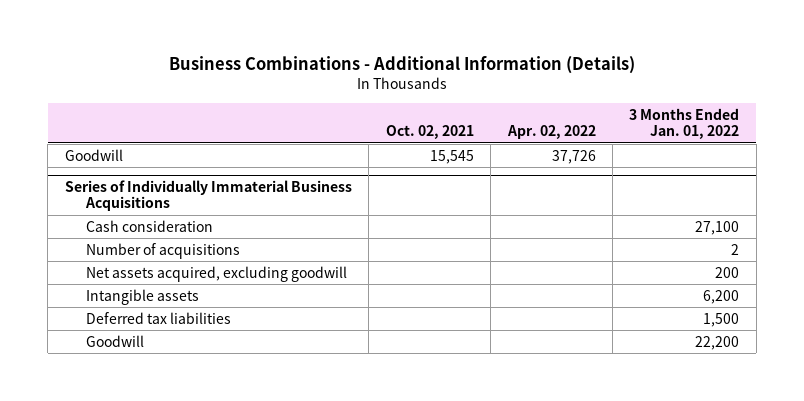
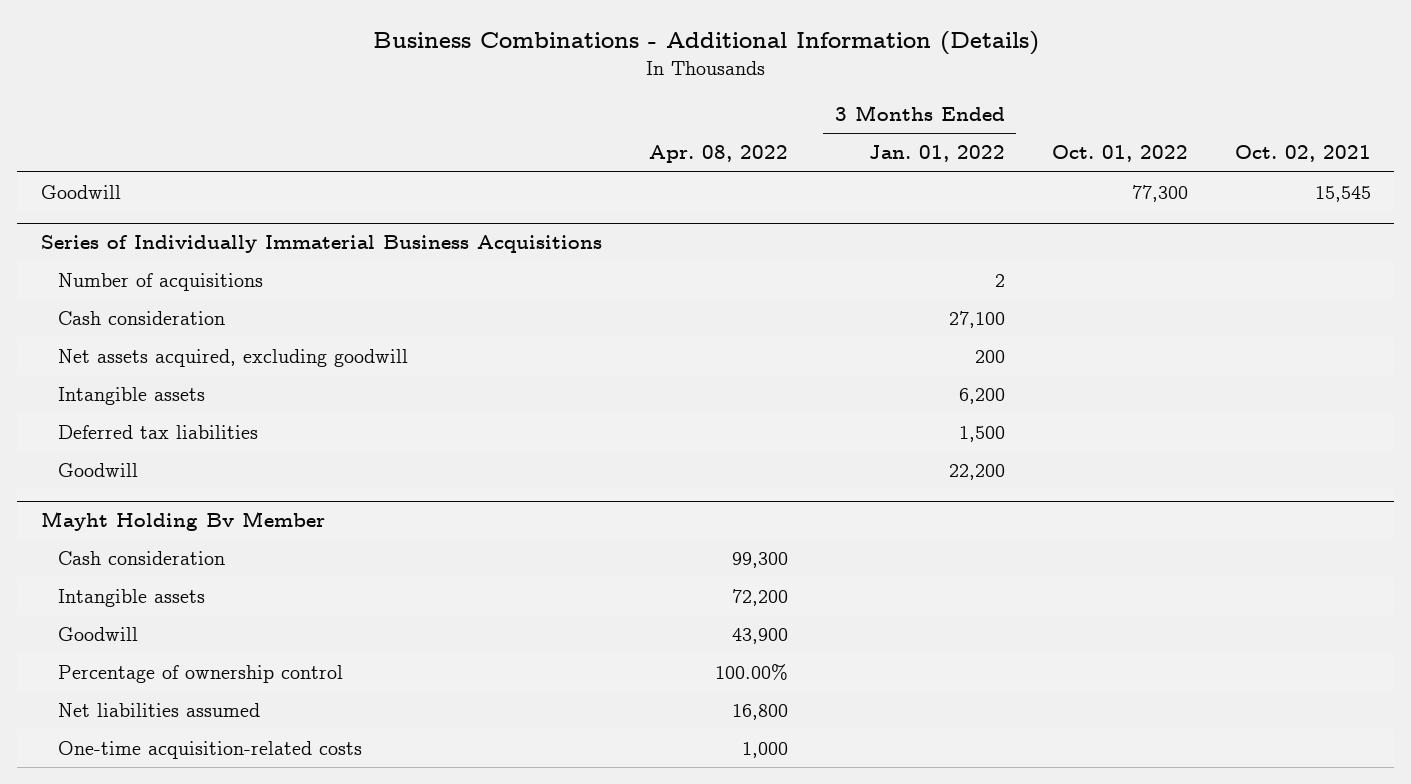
[506,125,596,140] Apr. 02, 2022 -> none
none -> [648,145,788,164] Apr. 08, 2022
none -> [1051,145,1188,163] Oct. 01, 2022
[86,219,214,232] Cash consideration -> [57,311,225,326] Cash consideration
none -> [40,511,325,532] Mayht Holding Bv Member
none -> [57,551,225,566] Cash consideration
none -> [57,589,205,608] Intangible assets
none -> [57,627,138,642] Goodwill
none -> [57,665,343,684] Percentage of ownership control
none -> [57,703,260,718] Net liabilities assumed
none -> [57,741,362,760] One-time acquisition-related costs

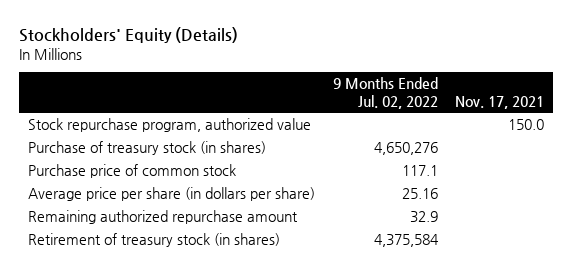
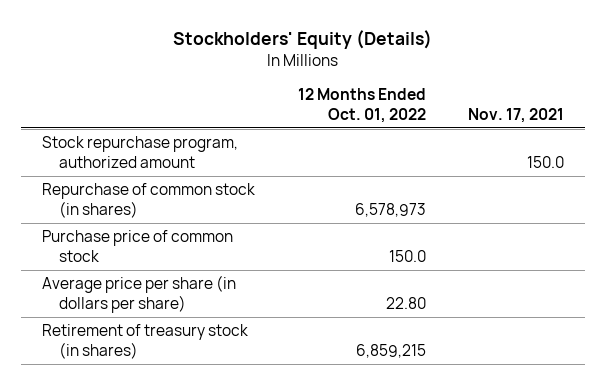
[332,77,438,109] 9 Months Ended Jul. 02, 2022 -> none
none -> [297,87,426,123] 12 Months Ended Oct. 01, 2022
[27,118,311,133] Stock repurchase program, authorized value -> [42,135,239,168] Stock repurchase program, authorized amount
[27,141,266,156] Purchase of treasury stock (in shares) -> [42,182,256,218] Repurchase of common stock (in shares)
[27,210,298,225] Remaining authorized repurchase amount -> none

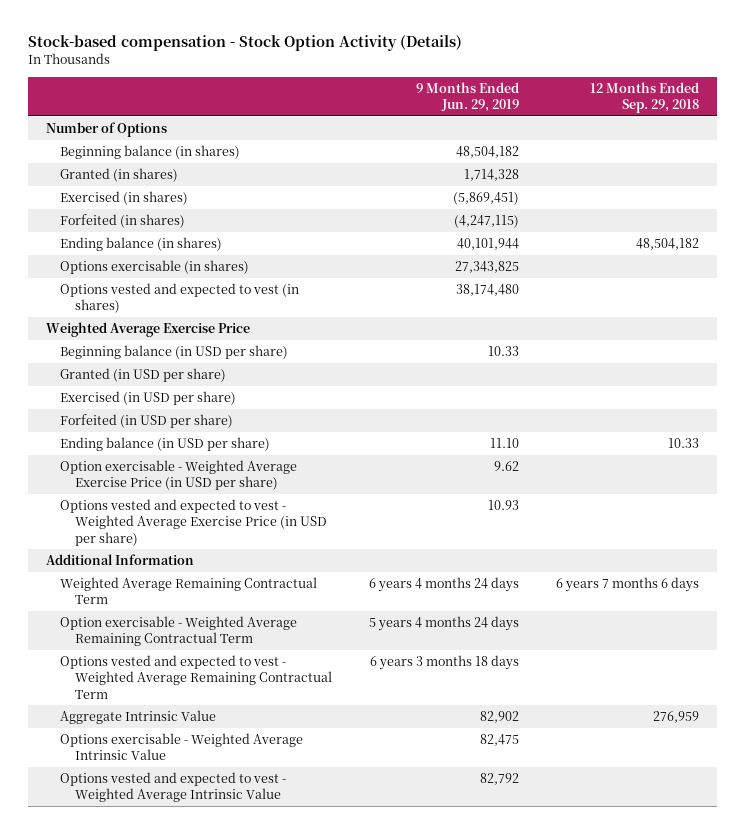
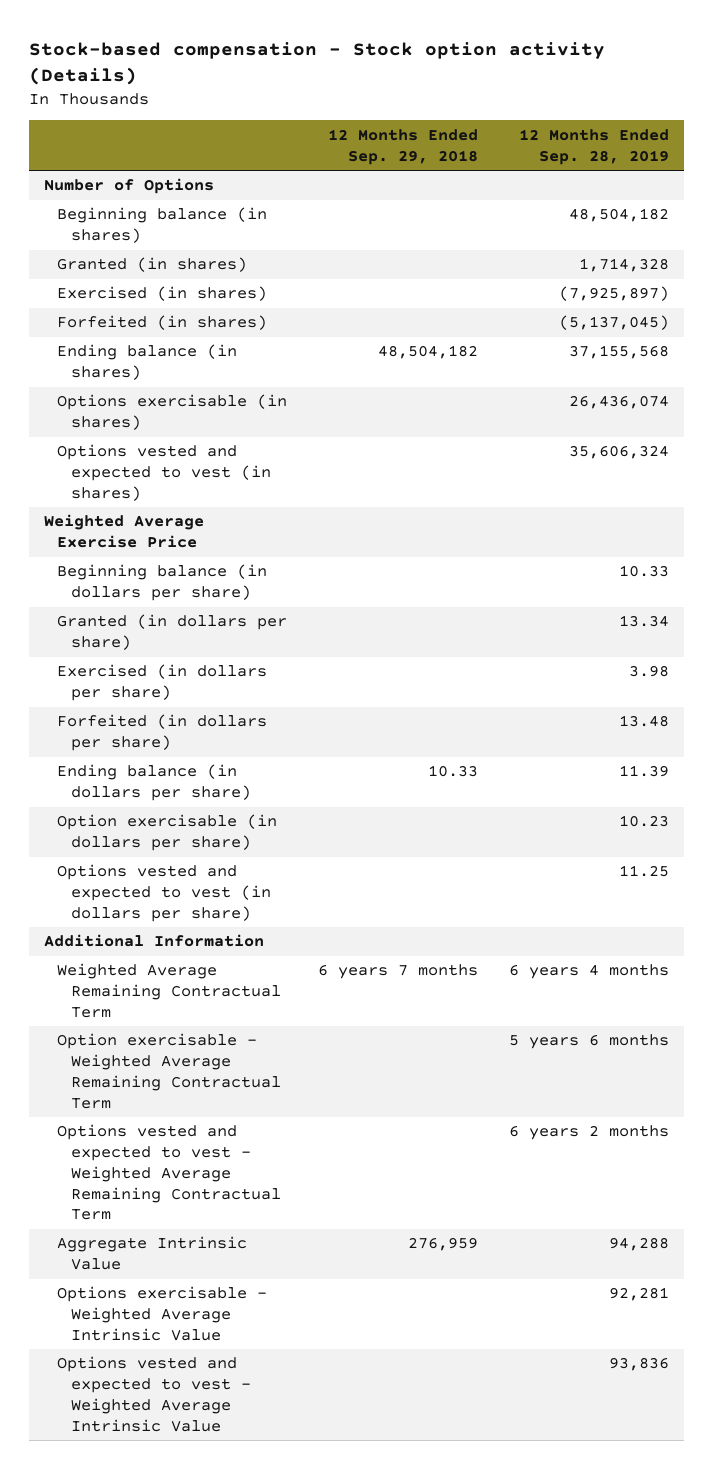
[27,35,462,52] Stock-based compensation - Stock Option Activity (Details) -> [28,41,605,85] Stock-based compensation - Stock option activity (Details)
[415,81,519,112] 9 Months Ended Jun. 29, 2019 -> none
none -> [519,128,670,165] 12 Months Ended Sep. 28, 2019
[60,345,289,360] Beginning balance (in USD per share) -> [57,564,268,602] Beginning balance (in dollars per share)
[60,368,227,383] Granted (in USD per share) -> [57,614,288,651] Granted (in dollars per share)
[60,391,237,406] Exercised (in USD per share) -> [57,664,268,702] Exercised (in dollars per share)
[60,414,234,429] Forfeited (in USD per share) -> [57,714,268,752] Forfeited (in dollars per share)
[60,437,271,452] Ending balance (in USD per share) -> [57,764,251,802] Ending balance (in dollars per share)
[60,460,298,491] Option exercisable - Weighted Average Exercise Price (in USD per share) -> [57,814,278,852] Option exercisable (in dollars per share)
[60,499,327,546] Options vested and expected to vest - Weighted Average Exercise Price (in USD per share) -> [57,864,271,922] Options vested and expected to vest (in dollars per share)
[555,577,699,593] 6 years 7 months 6 days -> [318,964,479,980] 6 years 7 months

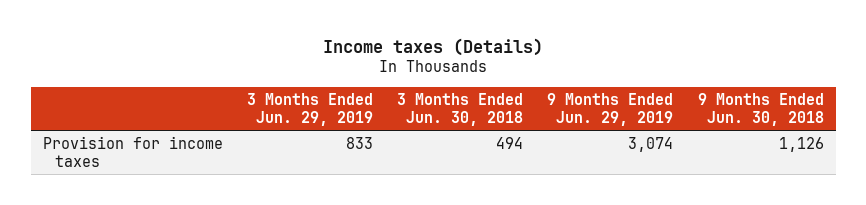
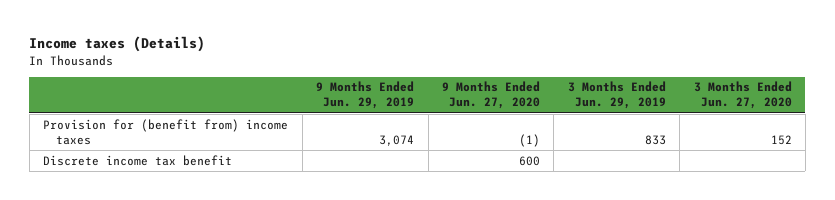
[397,92,524,126] 3 Months Ended Jun. 30, 2018 -> none
[697,92,824,126] 9 Months Ended Jun. 30, 2018 -> none
none -> [441,81,540,110] 9 Months Ended Jun. 27, 2020
none -> [693,81,792,110] 3 Months Ended Jun. 27, 2020
[42,135,223,168] Provision for income taxes -> [43,118,289,145] Provision for (benefit from) income taxes
none -> [43,154,233,166] Discrete income tax benefit

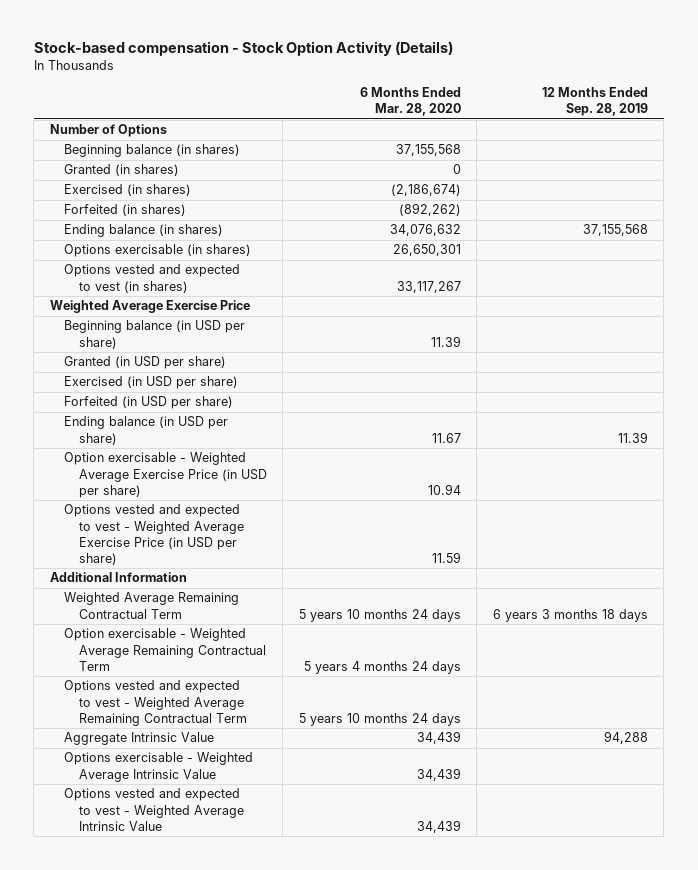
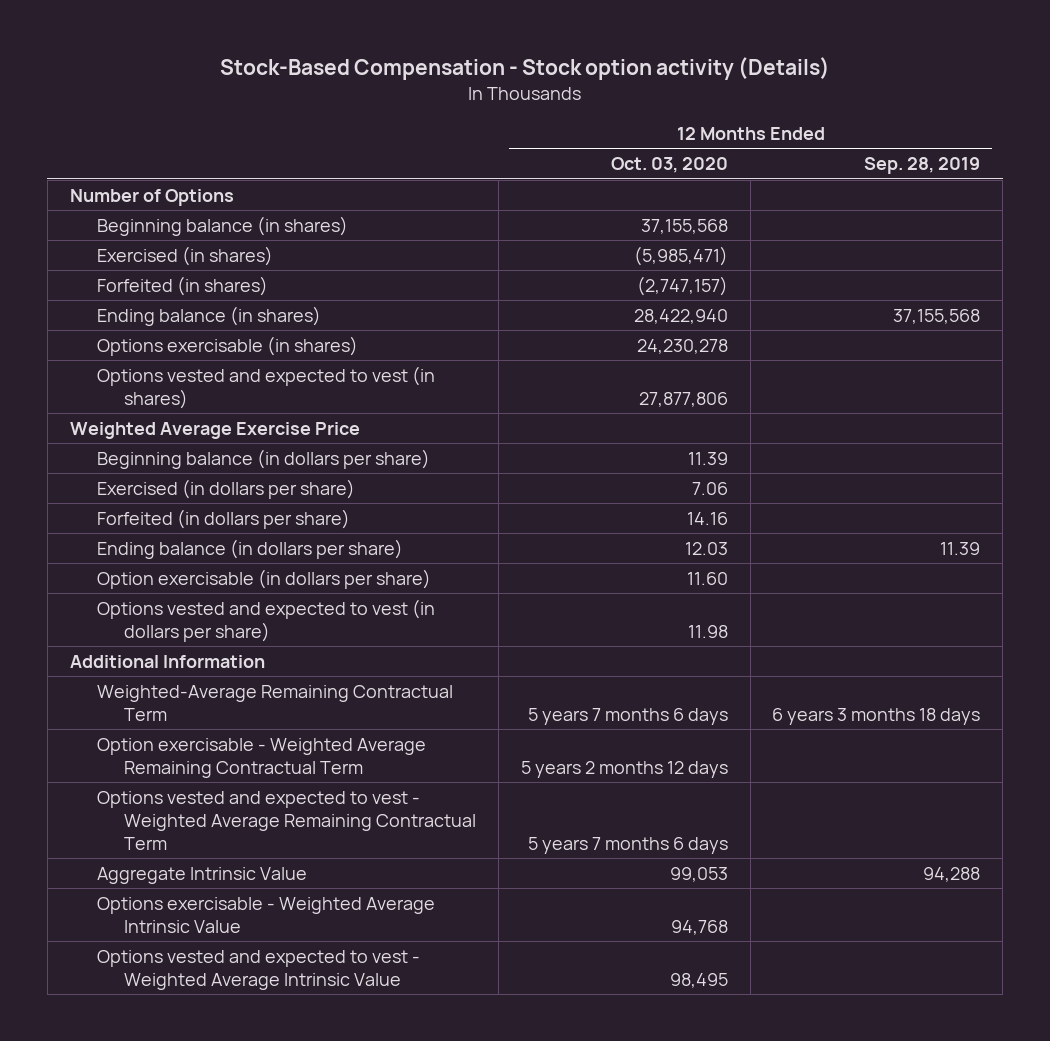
[33,41,453,57] Stock-based compensation - Stock Option Activity (Details) -> [220,57,831,81] Stock-Based Compensation - Stock option activity (Details)
[359,87,461,117] 6 Months Ended Mar. 28, 2020 -> none
none -> [610,157,728,174] Oct. 03, 2020
[64,164,180,177] Granted (in shares) -> none
[64,356,227,370] Granted (in USD per share) -> none
[64,320,246,349] Beginning balance (in USD per share) -> [96,448,430,469] Beginning balance (in dollars per share)
[64,376,239,390] Exercised (in USD per share) -> [96,478,355,499] Exercised (in dollars per share)
[64,396,234,410] Forfeited (in USD per share) -> [96,508,350,529] Forfeited (in dollars per share)
[64,416,229,445] Ending balance (in USD per share) -> [96,538,403,559] Ending balance (in dollars per share)
[64,452,267,498] Option exercisable - Weighted Average Exercise Price (in USD per share) -> [96,568,431,589] Option exercisable (in dollars per share)
[64,504,244,565] Options vested and expected to vest - Weighted Average Exercise Price (in USD per share) -> [96,598,435,642] Options vested and expected to vest (in dollars per share)
[64,592,240,619] Weighted Average Remaining Contractual Term -> [96,684,453,721] Weighted-Average Remaining Contractual Term

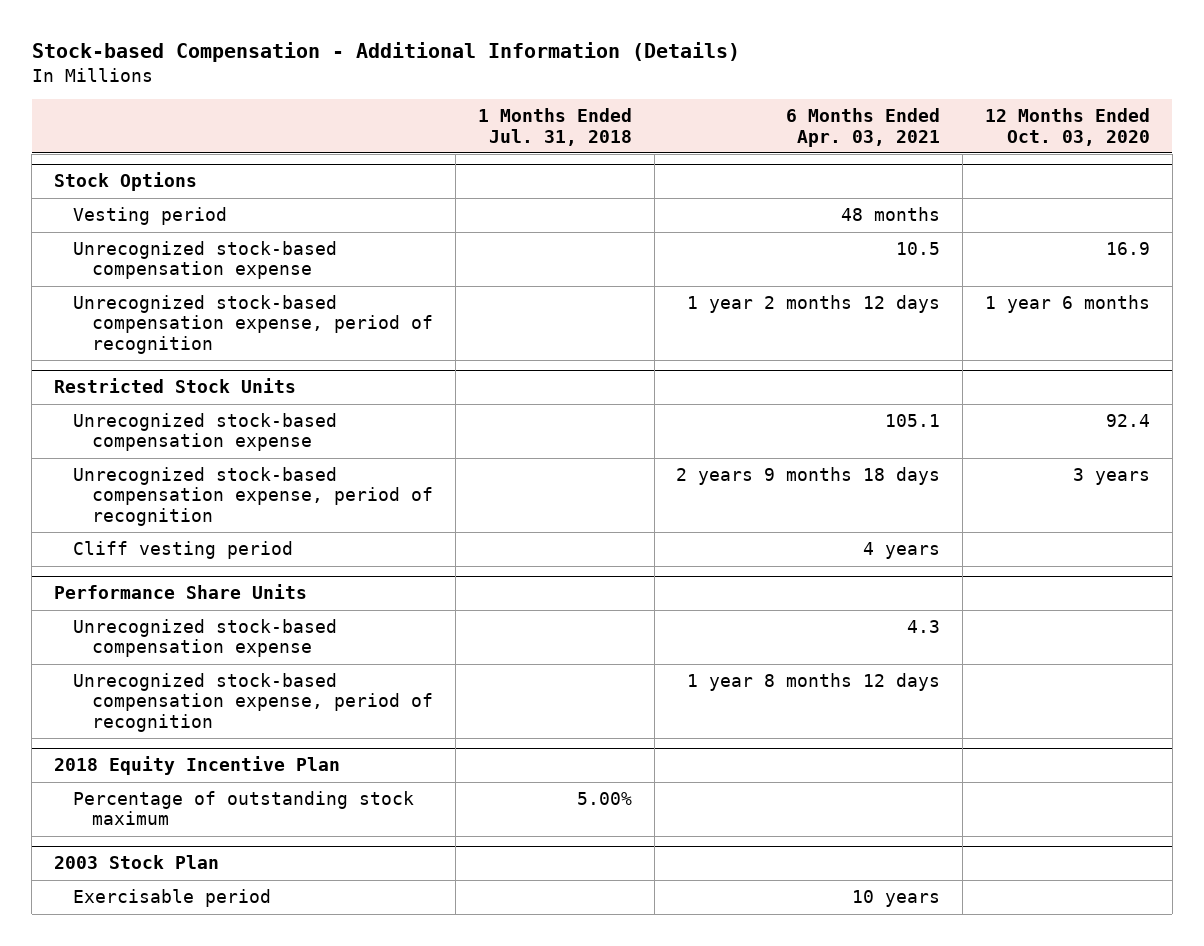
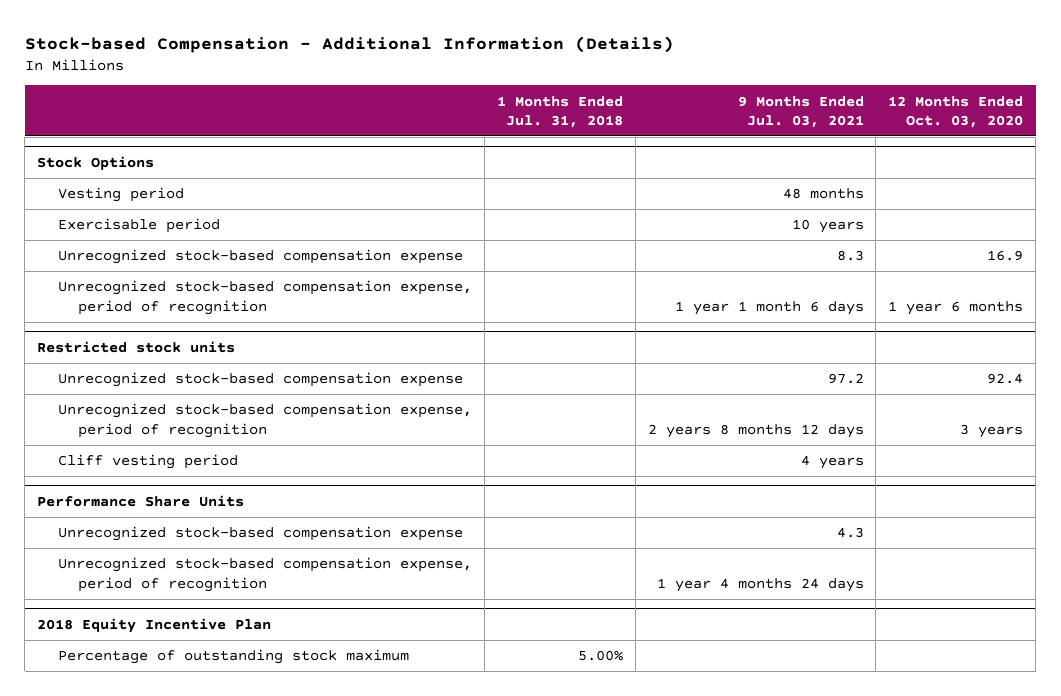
[786,108,941,147] 6 Months Ended Apr. 03, 2021 -> none
none -> [737,95,864,128] 9 Months Ended Jul. 03, 2021
none -> [57,218,220,234] Exercisable period
[53,378,296,394] Restricted Stock Units -> [37,340,236,353] Restricted stock units
[53,855,219,870] 2003 Stock Plan -> none
[73,889,272,908] Exercisable period -> none

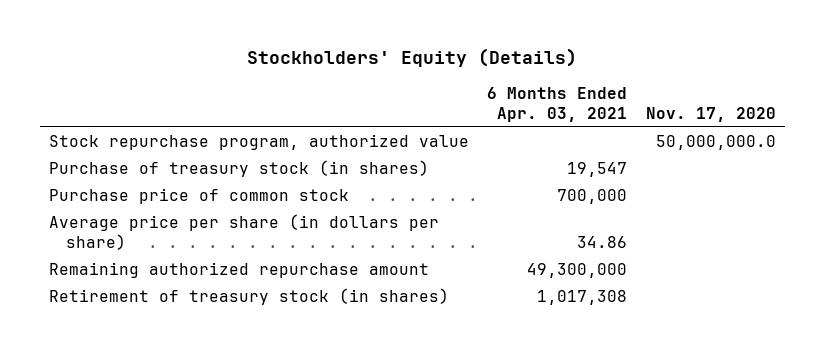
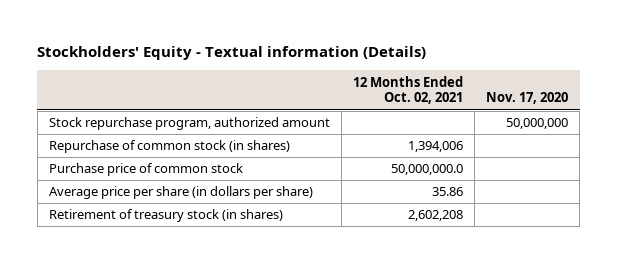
[247,48,578,68] Stockholders' Equity (Details) -> [37,46,427,61] Stockholders' Equity - Textual information (Details)
[487,86,628,122] 6 Months Ended Apr. 03, 2021 -> none
none -> [353,75,464,105] 12 Months Ended Oct. 02, 2021
[49,134,470,151] Stock repurchase program, authorized value -> [48,117,330,131] Stock repurchase program, authorized amount
[655,135,776,151] 50,000,000.0 -> [506,118,569,130] 50,000,000
[49,160,430,178] Purchase of treasury stock (in shares) -> [48,140,290,154] Repurchase of common stock (in shares)
[49,262,430,279] Remaining authorized repurchase amount -> none

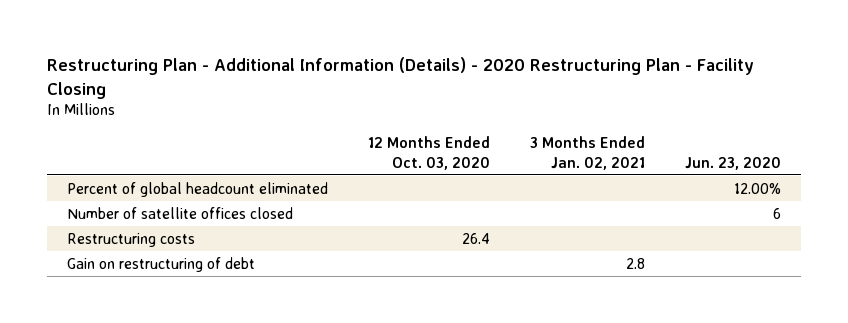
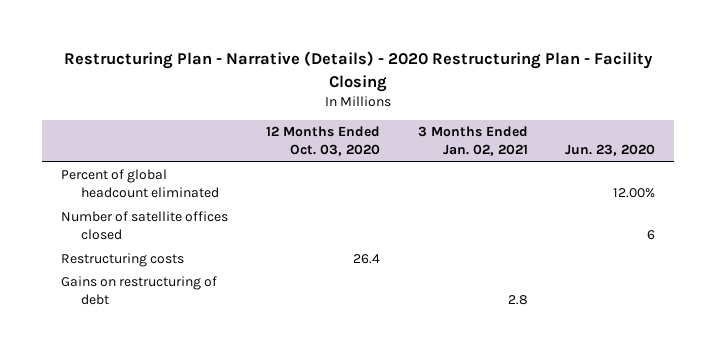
[47,56,755,99] Restructuring Plan - Additional Information (Details) - 2020 Restructuring Plan - Facility Closing -> [64,51,654,92] Restructuring Plan - Narrative (Details) - 2020 Restructuring Plan - Facility Closing
[67,256,256,272] Gain on restructuring of debt -> [61,276,218,306] Gains on restructuring of debt

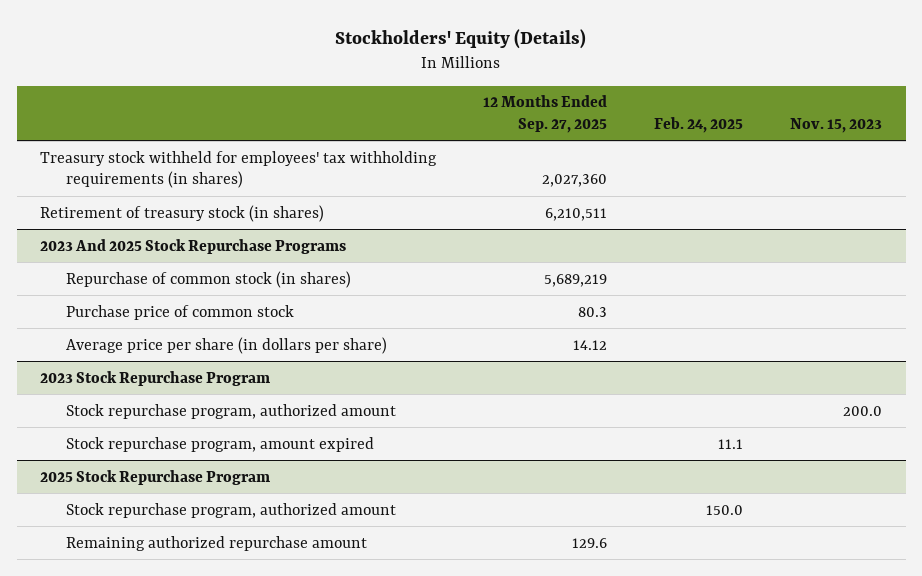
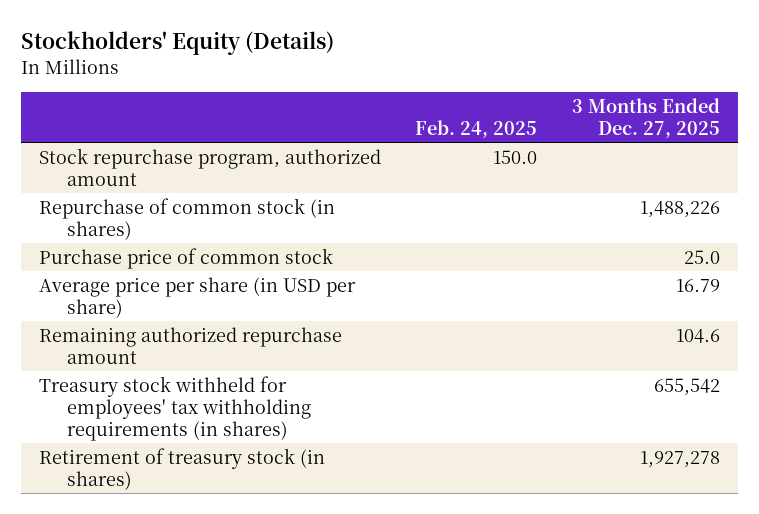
[483,95,608,133] 12 Months Ended Sep. 27, 2025 -> none
[790,117,883,133] Nov. 15, 2023 -> none
none -> [572,97,721,138] 3 Months Ended Dec. 27, 2025
none -> [38,147,381,186] Stock repurchase program, authorized amount
none -> [38,197,335,240] Repurchase of common stock (in shares)
none -> [38,247,333,269] Purchase price of common stock
none -> [38,276,356,318] Average price per share (in USD per share)
none -> [38,326,342,364] Remaining authorized repurchase amount
[40,238,347,254] 2023 And 2025 Stock Repurchase Programs -> none
[66,270,352,288] Repurchase of common stock (in shares) -> none
[66,304,295,320] Purchase price of common stock -> none
[66,336,388,354] Average price per share (in dollars per share) -> none
[40,370,271,386] 2023 Stock Repurchase Program -> none
[66,403,397,419] Stock repurchase program, authorized amount -> none
[66,436,375,452] Stock repurchase program, amount expired -> none
[40,469,271,485] 2025 Stock Repurchase Program -> none
[66,502,397,518] Stock repurchase program, authorized amount -> none
[66,535,368,551] Remaining authorized repurchase amount -> none

